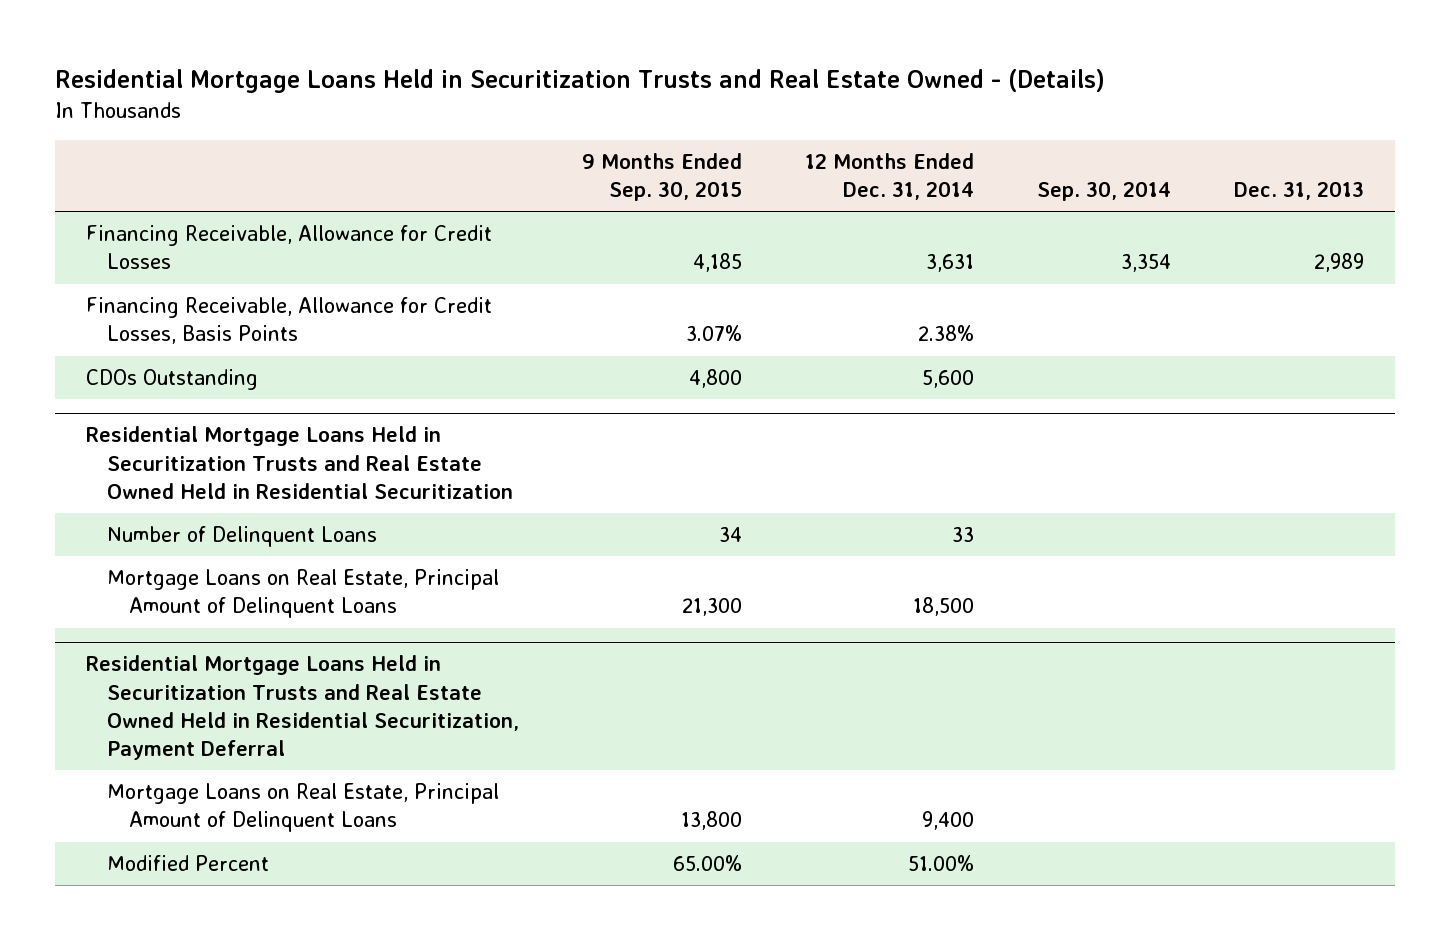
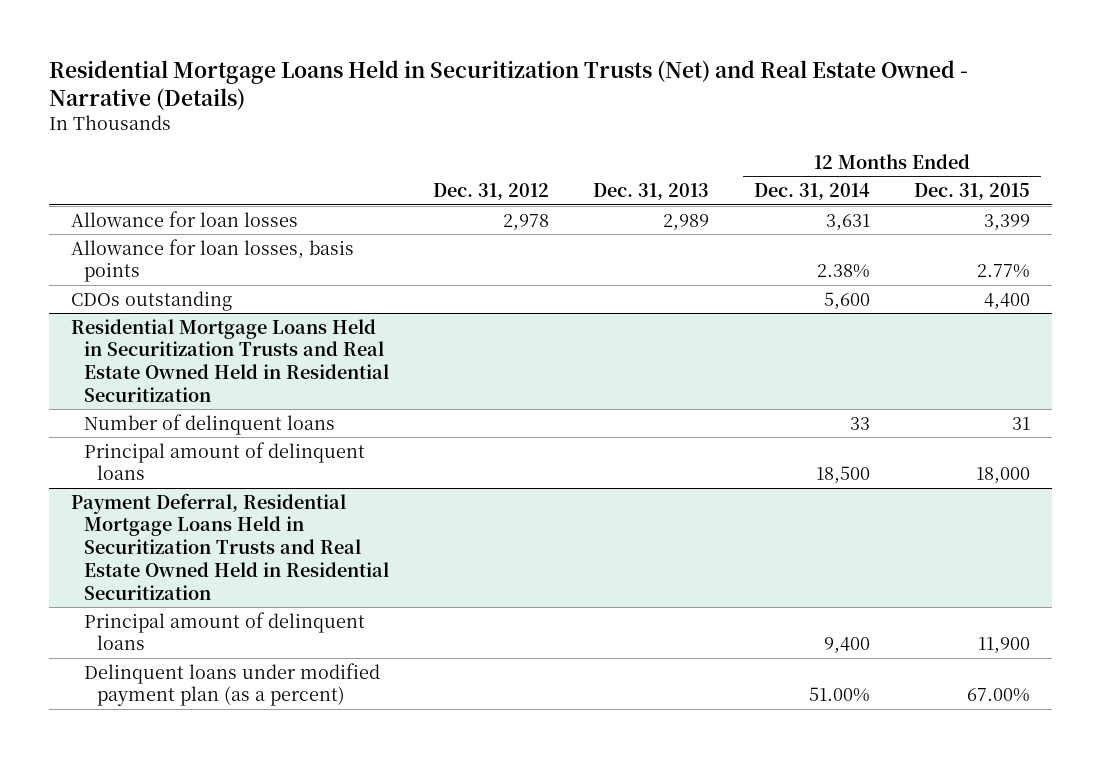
[54,69,1105,94] Residential Mortgage Loans Held in Securitization Trusts and Real Estate Owned - (Details) -> [49,59,969,110] Residential Mortgage Loans Held in Securitization Trusts (Net) and Real Estate Owned - Narrative (Details)
[582,152,743,201] 9 Months Ended Sep. 30, 2015 -> none
[1036,180,1171,201] Sep. 30, 2014 -> none
none -> [433,183,550,201] Dec. 31, 2012
none -> [913,183,1030,201] Dec. 31, 2015
[85,225,492,270] Financing Receivable, Allowance for Credit Losses -> [71,210,299,227] Allowance for loan losses
[85,297,492,345] Financing Receivable, Allowance for Credit Losses, Basis Points -> [71,238,355,283] Allowance for loan losses, basis points
[85,369,258,391] CDOs Outstanding -> [71,290,233,311] CDOs outstanding
[107,526,378,548] Number of Delinquent Loans -> [84,413,336,435] Number of delinquent loans
[107,569,500,619] Mortgage Loans on Real Estate, Principal Amount of Delinquent Loans -> [84,441,366,481] Principal amount of delinquent loans
[85,655,520,761] Residential Mortgage Loans Held in Securitization Trusts and Real Estate Owned Held in Residential Securitization, Payment Deferral -> [71,492,390,600] Payment Deferral, Residential Mortgage Loans Held in Securitization Trusts and Real Estate Owned Held in Residential Securitization
[107,783,500,833] Mortgage Loans on Real Estate, Principal Amount of Delinquent Loans -> [84,611,366,651] Principal amount of delinquent loans
[107,855,270,872] Modified Percent -> [84,662,381,707] Delinquent loans under modified payment plan (as a percent)

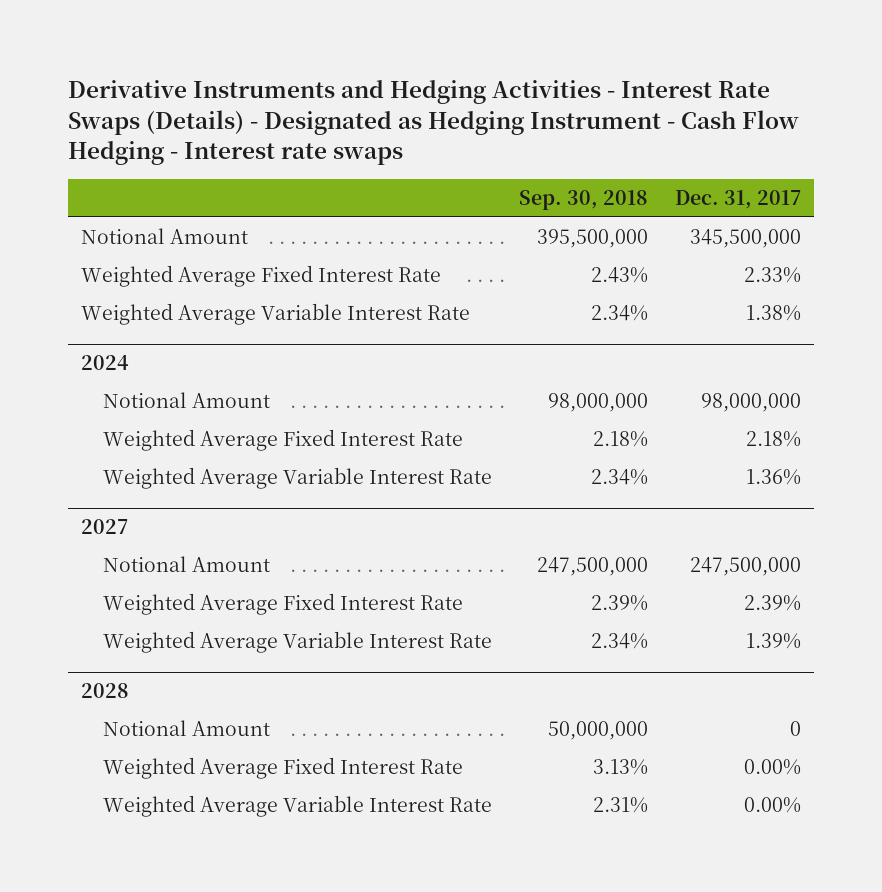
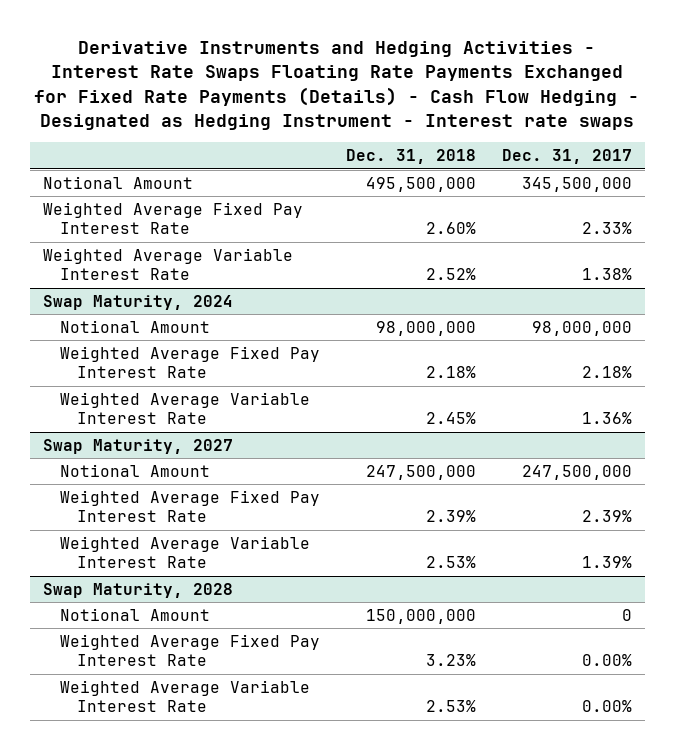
[67,80,799,166] Derivative Instruments and Hedging Activities - Interest Rate Swaps (Details) - Designated as Hedging Instrument - Cash Flow Hedging - Interest rate swaps -> [34,41,640,130] Derivative Instruments and Hedging Activities - Interest Rate Swaps Floating Rate Payments Exchanged for Fixed Rate Payments (Details) - Cash Flow Hedging - Designated as Hedging Instrument - Interest rate swaps
[518,189,648,210] Sep. 30, 2018 -> none
none -> [345,149,476,165] Dec. 31, 2018
[81,265,442,288] Weighted Average Fixed Interest Rate -> [42,201,303,235] Weighted Average Fixed Pay Interest Rate
[81,355,130,371] 2024 -> none
none -> [42,294,233,310] Swap Maturity, 2024
[103,429,464,452] Weighted Average Fixed Interest Rate -> [60,345,321,379] Weighted Average Fixed Pay Interest Rate
[81,519,129,535] 2027 -> none
none -> [42,438,233,454] Swap Maturity, 2027
[103,593,464,616] Weighted Average Fixed Interest Rate -> [60,489,321,523] Weighted Average Fixed Pay Interest Rate
[81,683,130,699] 2028 -> none
none -> [42,582,233,598] Swap Maturity, 2028
[103,757,464,780] Weighted Average Fixed Interest Rate -> [60,633,321,667] Weighted Average Fixed Pay Interest Rate

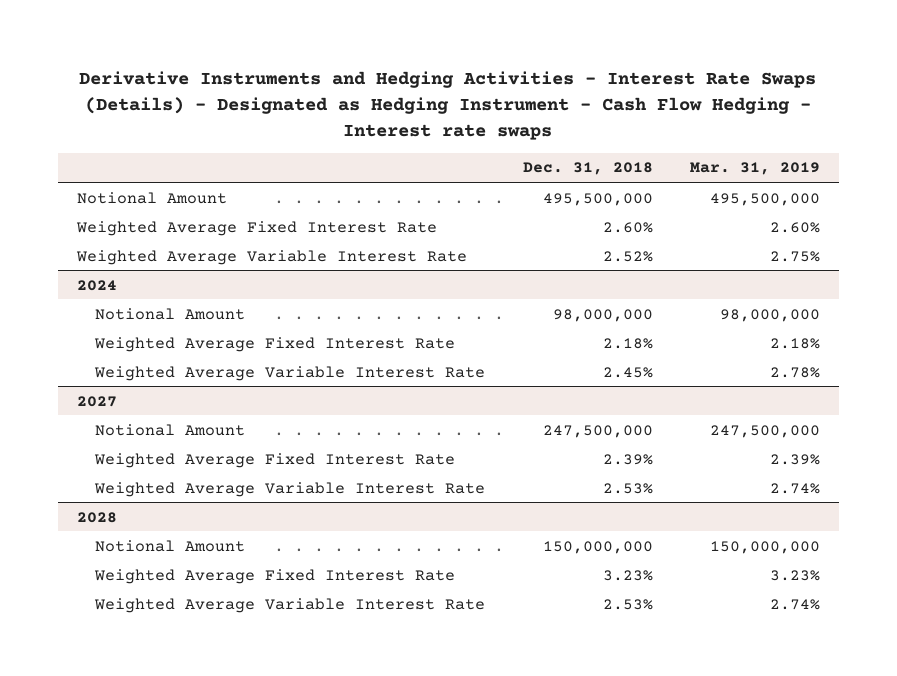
[34,41,640,130] Derivative Instruments and Hedging Activities - Interest Rate Swaps Floating Rate Payments Exchanged for Fixed Rate Payments (Details) - Cash Flow Hedging - Designated as Hedging Instrument - Interest rate swaps -> [79,71,817,140] Derivative Instruments and Hedging Activities - Interest Rate Swaps (Details) - Designated as Hedging Instrument - Cash Flow Hedging - Interest rate swaps
[501,149,632,165] Dec. 31, 2017 -> none
none -> [690,162,821,176] Mar. 31, 2019
[42,201,303,235] Weighted Average Fixed Pay Interest Rate -> [75,220,437,236] Weighted Average Fixed Interest Rate
[42,294,233,310] Swap Maturity, 2024 -> none
none -> [76,279,117,291] 2024
[60,345,321,379] Weighted Average Fixed Pay Interest Rate -> [94,336,456,352] Weighted Average Fixed Interest Rate
[42,438,233,454] Swap Maturity, 2027 -> none
none -> [76,395,117,407] 2027
[60,489,321,523] Weighted Average Fixed Pay Interest Rate -> [94,452,456,468] Weighted Average Fixed Interest Rate
[42,582,233,598] Swap Maturity, 2028 -> none
none -> [76,511,117,523] 2028
[60,633,321,667] Weighted Average Fixed Pay Interest Rate -> [94,568,456,584] Weighted Average Fixed Interest Rate

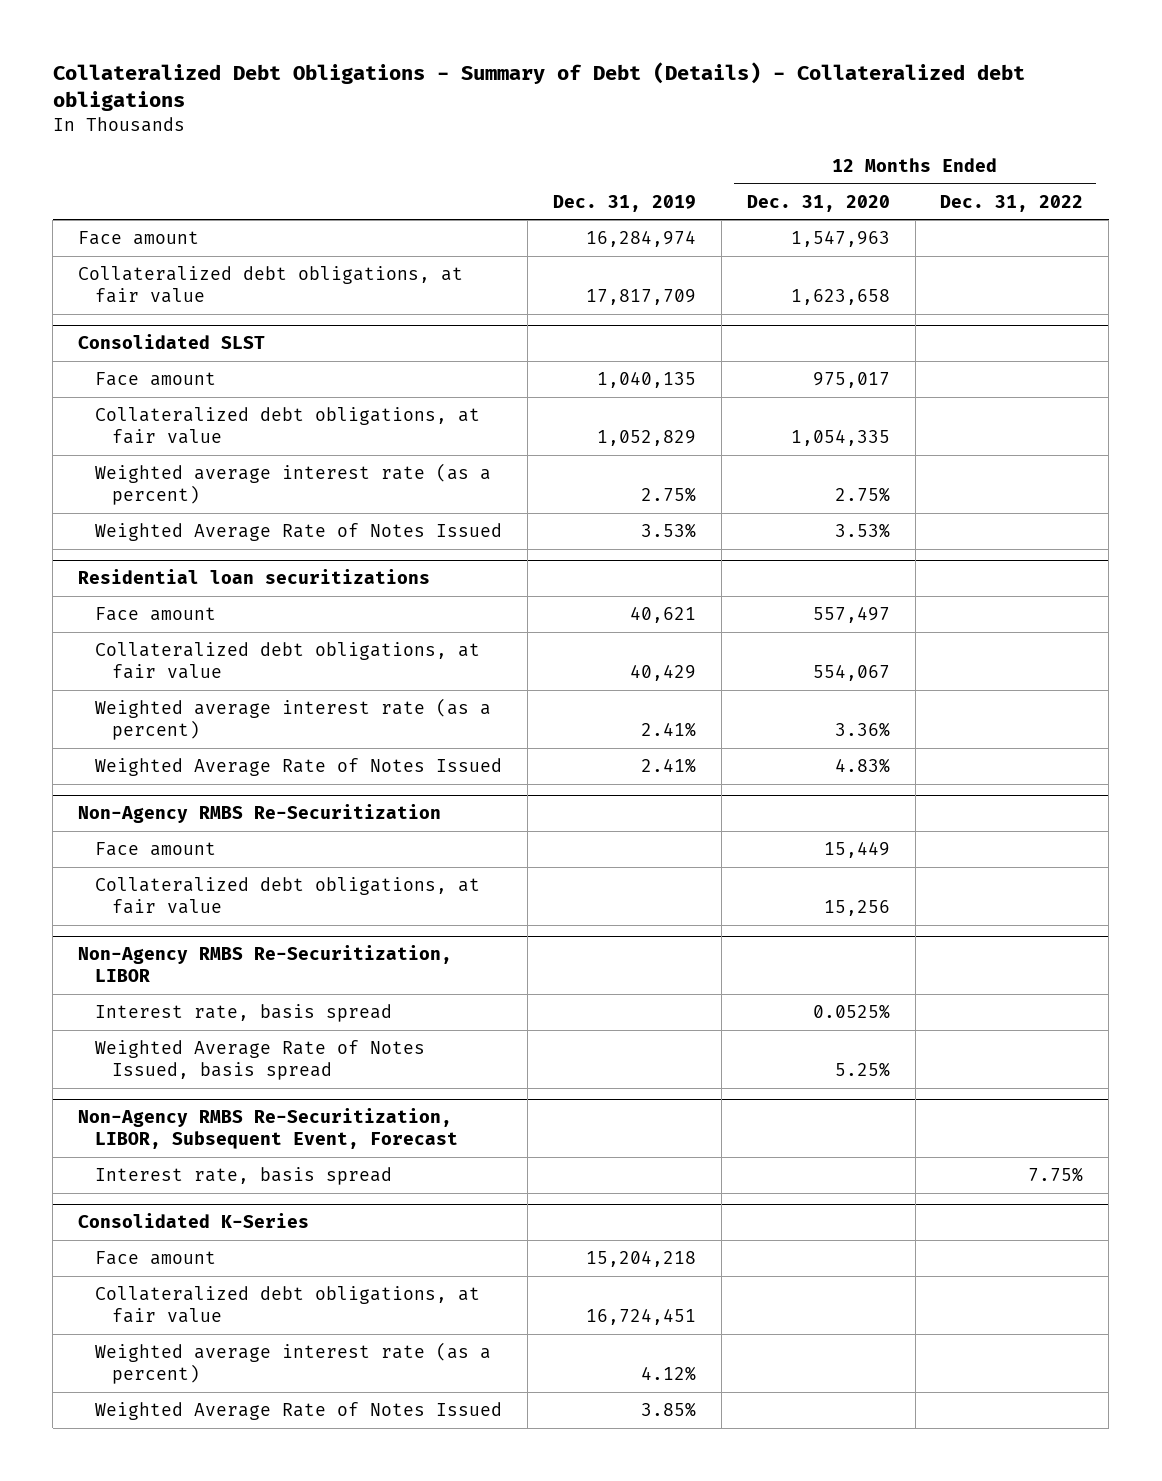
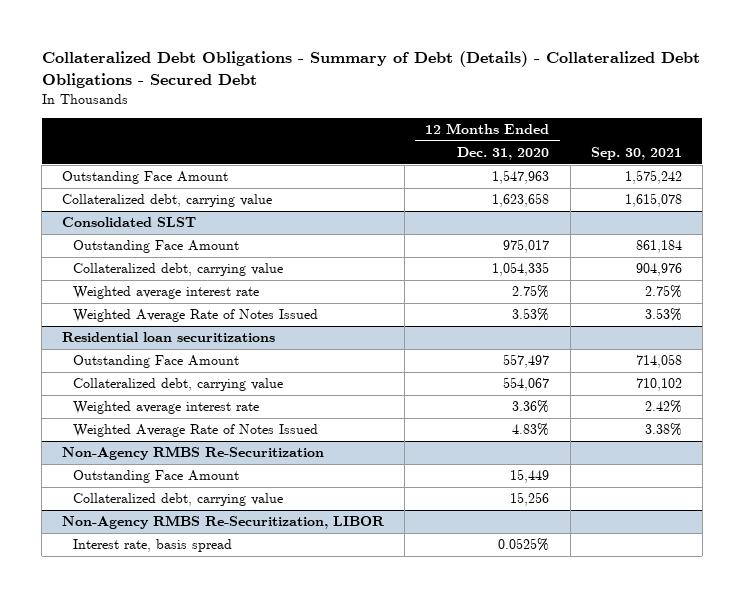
[52,61,1025,112] Collateralized Debt Obligations - Summary of Debt (Details) - Collateralized debt obligations -> [41,51,700,89] Collateralized Debt Obligations - Summary of Debt (Details) - Collateralized Debt Obligations - Secured Debt
[552,194,696,212] Dec. 31, 2019 -> none
[940,194,1084,212] Dec. 31, 2022 -> none
none -> [590,147,682,161] Sep. 30, 2021
[78,230,200,245] Face amount -> [62,171,229,185] Outstanding Face Amount
[78,265,464,303] Collateralized debt obligations, at fair value -> [62,194,273,208] Collateralized debt, carrying value
[94,371,216,386] Face amount -> [72,240,239,254] Outstanding Face Amount
[94,406,480,444] Collateralized debt obligations, at fair value -> [72,263,283,277] Collateralized debt, carrying value
[94,462,491,505] Weighted average interest rate (as a percent) -> [72,286,259,300] Weighted average interest rate
[94,606,216,621] Face amount -> [72,355,239,369] Outstanding Face Amount
[94,641,480,679] Collateralized debt obligations, at fair value -> [72,378,283,392] Collateralized debt, carrying value
[94,697,491,740] Weighted average interest rate (as a percent) -> [72,401,259,415] Weighted average interest rate
[94,841,216,856] Face amount -> [72,470,239,484] Outstanding Face Amount
[94,876,480,914] Collateralized debt obligations, at fair value -> [72,493,283,507] Collateralized debt, carrying value
[94,1039,425,1080] Weighted Average Rate of Notes Issued, basis spread -> none
[78,1107,458,1149] Non-Agency RMBS Re-Securitization, LIBOR, Subsequent Event, Forecast -> none
[94,1166,392,1185] Interest rate, basis spread -> none
[78,1212,310,1228] Consolidated K-Series -> none
[94,1250,216,1265] Face amount -> none
[94,1285,480,1323] Collateralized debt obligations, at fair value -> none
[94,1341,491,1384] Weighted average interest rate (as a percent) -> none
[94,1401,502,1420] Weighted Average Rate of Notes Issued -> none

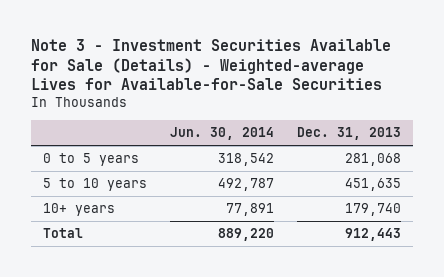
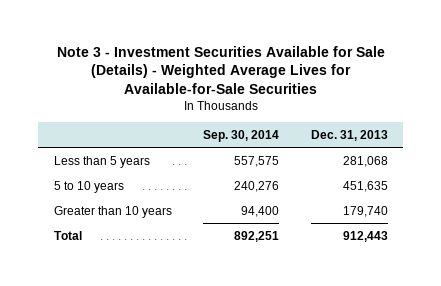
[31,38,392,91] Note 3 - Investment Securities Available for Sale (Details) - Weighted-average Lives for Available-for-Sale Securities -> [56,45,385,94] Note 3 - Investment Securities Available for Sale (Details) - Weighted Average Lives for Available-for-Sale Securities
[170,127,275,141] Jun. 30, 2014 -> none
none -> [203,129,280,142] Sep. 30, 2014
[42,153,139,167] 0 to 5 years -> [53,155,150,168] Less than 5 years
[42,203,115,217] 10+ years -> [53,205,172,218] Greater than 10 years

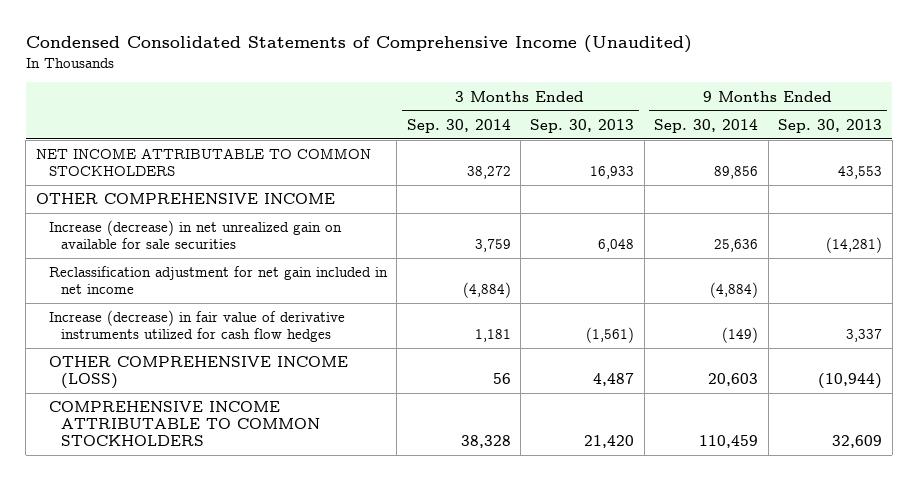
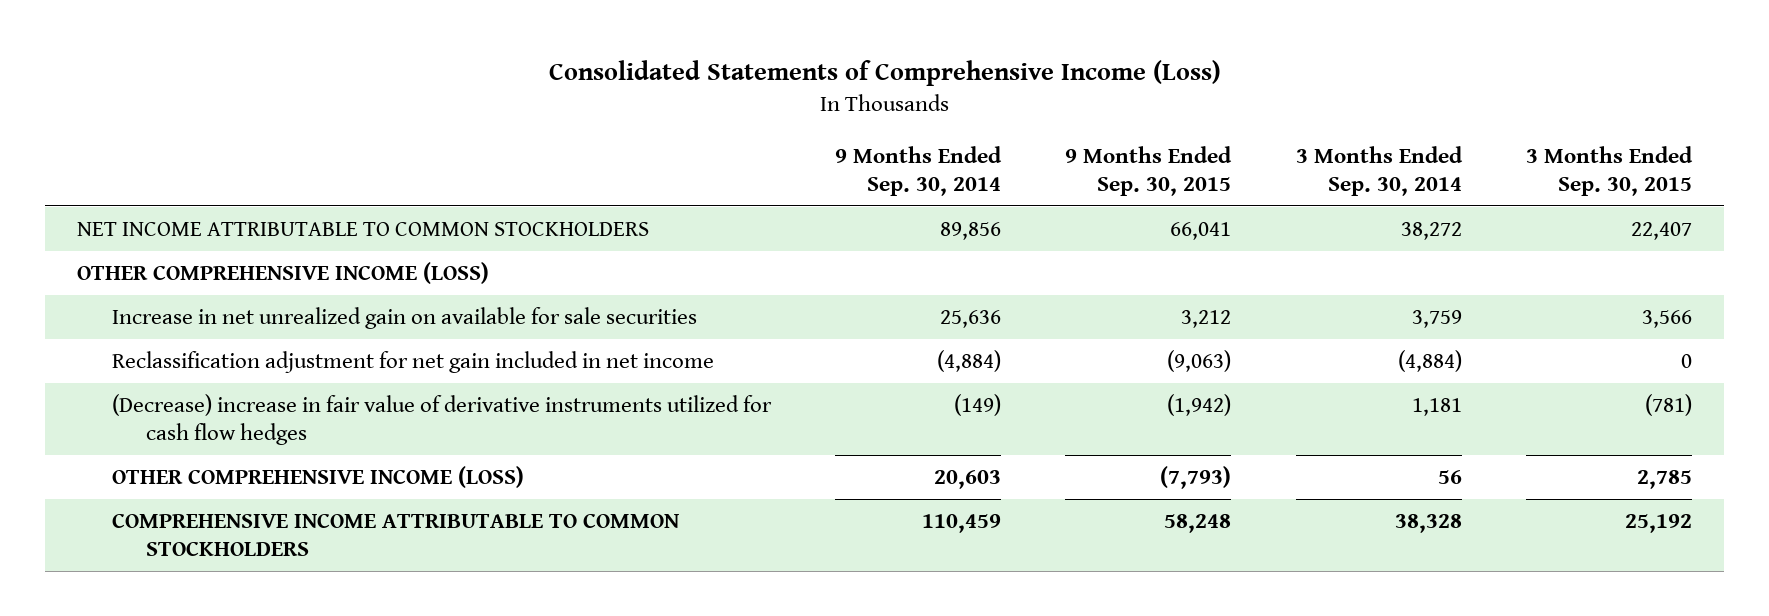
[25,35,692,54] Condensed Consolidated Statements of Comprehensive Income (Unaudited) -> [548,60,1221,87] Consolidated Statements of Comprehensive Income (Loss)
[530,118,635,133] Sep. 30, 2013 -> none
[778,118,883,133] Sep. 30, 2013 -> none
none -> [1065,146,1233,196] 9 Months Ended Sep. 30, 2015
none -> [1526,146,1694,196] 3 Months Ended Sep. 30, 2015
[35,193,335,205] OTHER COMPREHENSIVE INCOME -> [77,262,490,285] OTHER COMPREHENSIVE INCOME (LOSS)
[48,220,342,250] Increase (decrease) in net unrealized gain on available for sale securities -> [111,307,697,330] Increase in net unrealized gain on available for sale securities
[48,310,345,343] Increase (decrease) in fair value of derivative instruments utilized for cash flow hedges -> [111,394,772,445] (Decrease) increase in fair value of derivative instruments utilized for cash flow hedges

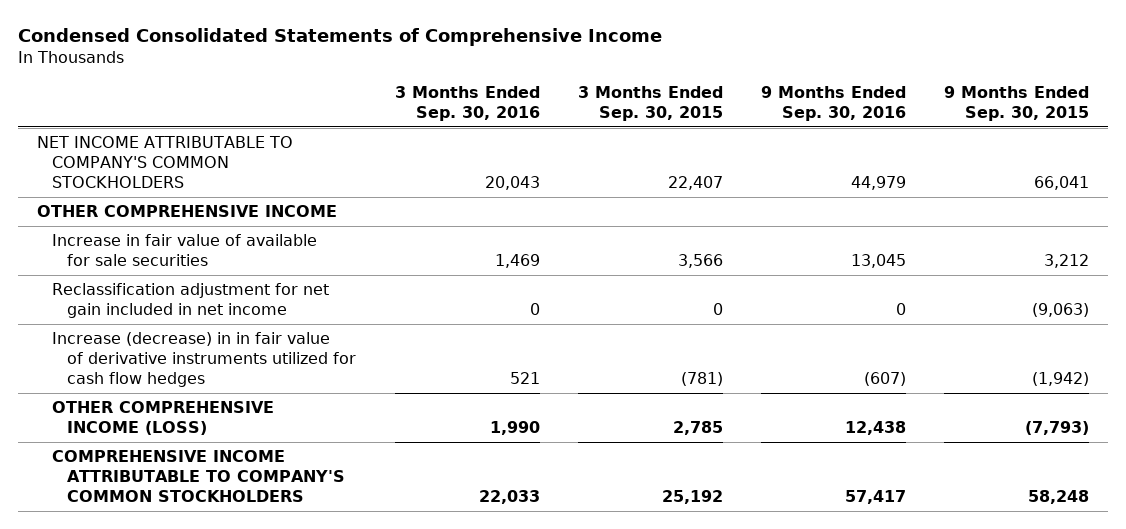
[548,60,1221,87] Consolidated Statements of Comprehensive Income (Loss) -> [17,27,662,46] Condensed Consolidated Statements of Comprehensive Income
[834,146,1002,196] 9 Months Ended Sep. 30, 2014 -> none
[1295,146,1463,196] 3 Months Ended Sep. 30, 2014 -> none
none -> [394,86,540,122] 3 Months Ended Sep. 30, 2016
none -> [760,86,906,122] 9 Months Ended Sep. 30, 2016
[77,222,650,237] NET INCOME ATTRIBUTABLE TO COMMON STOCKHOLDERS -> [37,135,294,189] NET INCOME ATTRIBUTABLE TO COMPANY'S COMMON STOCKHOLDERS
[77,262,490,285] OTHER COMPREHENSIVE INCOME (LOSS) -> [37,204,338,217] OTHER COMPREHENSIVE INCOME
[111,307,697,330] Increase in net unrealized gain on available for sale securities -> [52,233,318,266] Increase in fair value of available for sale securities
[111,394,772,445] (Decrease) increase in fair value of derivative instruments utilized for cash flow hedges -> [52,331,357,388] Increase (decrease) in in fair value of derivative instruments utilized for cash flow hedges
[111,513,679,556] COMPREHENSIVE INCOME ATTRIBUTABLE TO COMMON STOCKHOLDERS -> [52,449,346,503] COMPREHENSIVE INCOME ATTRIBUTABLE TO COMPANY'S COMMON STOCKHOLDERS

